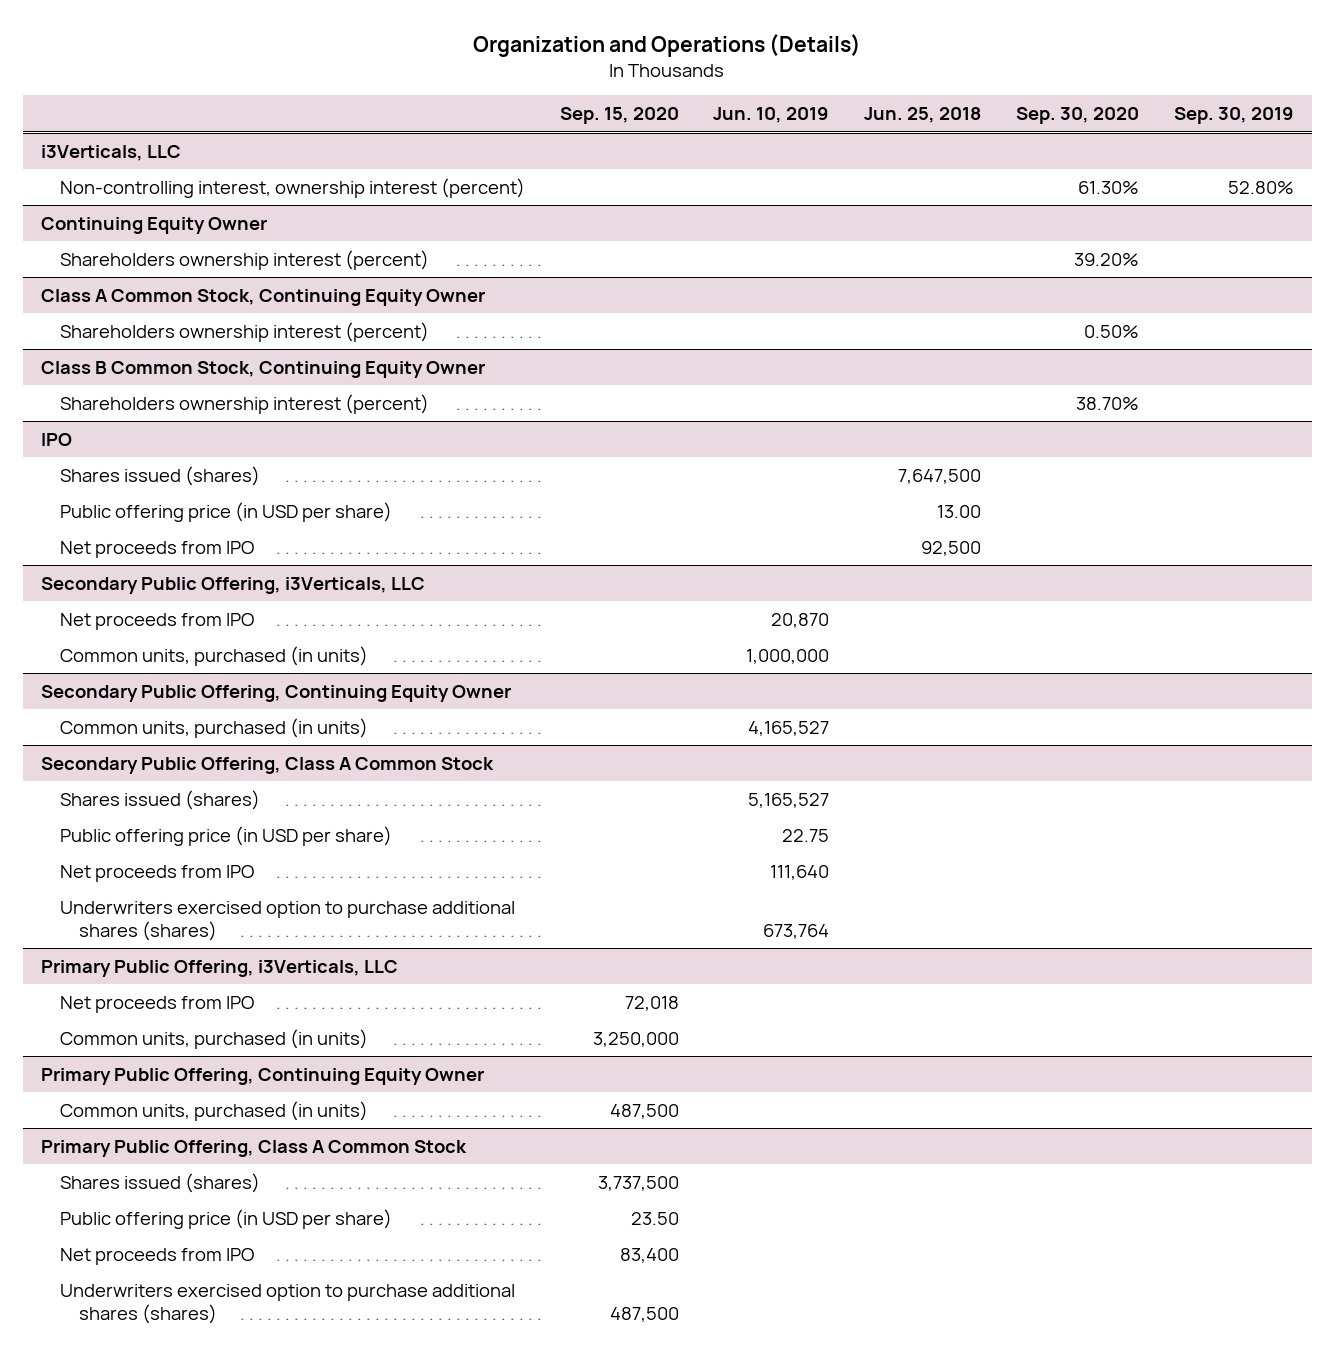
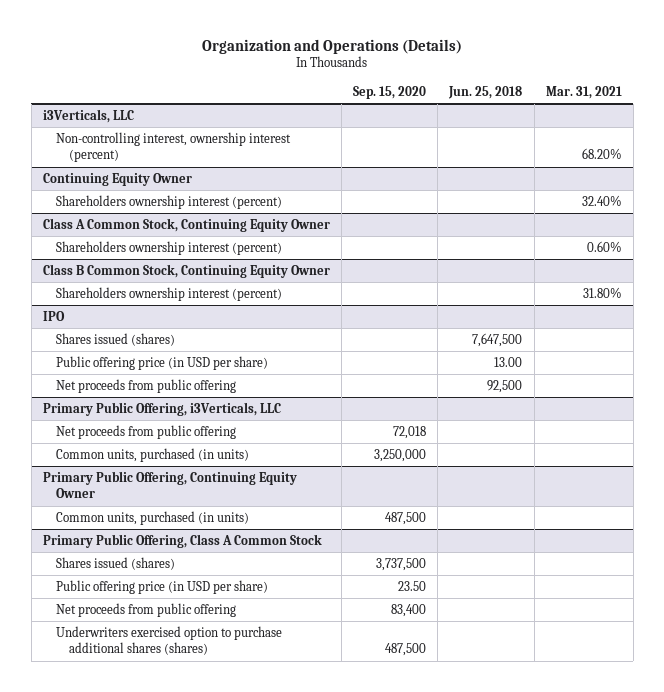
[713,107,830,124] Jun. 10, 2019 -> none
[1016,107,1140,125] Sep. 30, 2020 -> none
[1174,107,1295,125] Sep. 30, 2019 -> none
none -> [545,85,622,99] Mar. 31, 2021
[40,576,425,594] Secondary Public Offering, i3Verticals, LLC -> none
[59,612,254,630] Net proceeds from IPO -> none
[59,645,368,666] Common units, purchased (in units) -> none
[40,684,511,702] Secondary Public Offering, Continuing Equity Owner -> none
[59,717,368,738] Common units, purchased (in units) -> none
[40,756,494,774] Secondary Public Offering, Class A Common Stock -> none
[59,789,260,810] Shares issued (shares) -> none
[59,825,392,846] Public offering price (in USD per share) -> none
[59,864,254,882] Net proceeds from IPO -> none
[59,900,515,942] Underwriters exercised option to purchase additional shares (shares) -> none
[59,540,254,558] Net proceeds from IPO -> [56,378,237,393] Net proceeds from public offering
[59,995,254,1013] Net proceeds from IPO -> [56,424,237,439] Net proceeds from public offering
[59,1247,254,1265] Net proceeds from IPO -> [56,602,237,617] Net proceeds from public offering

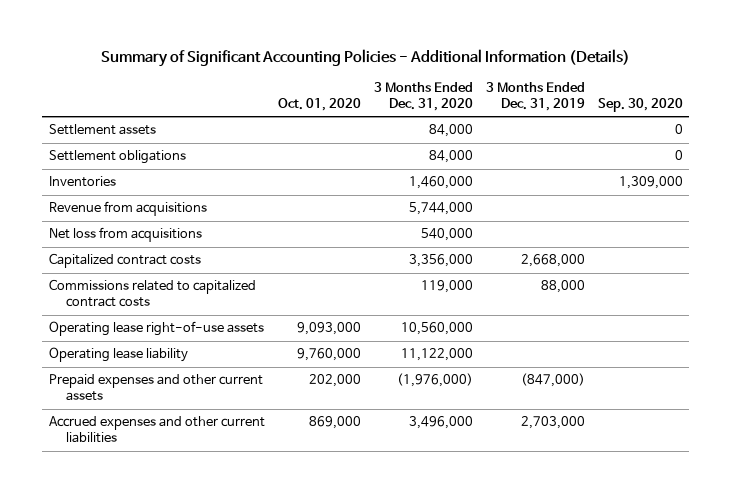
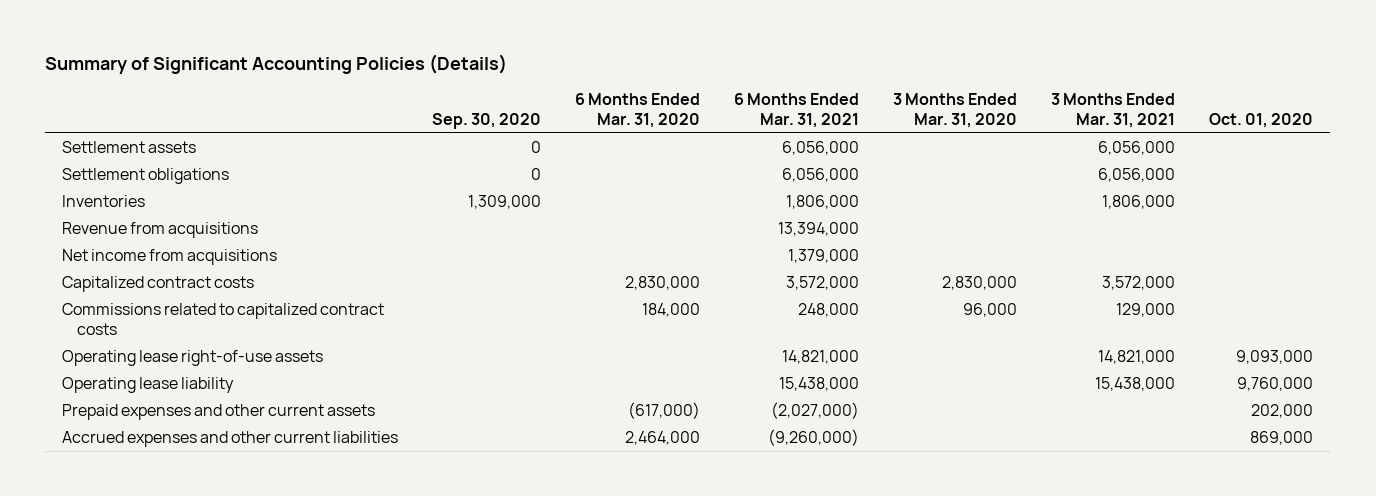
[100,49,630,68] Summary of Significant Accounting Policies - Additional Information (Details) -> [45,53,508,74] Summary of Significant Accounting Policies (Details)
[373,82,473,112] 3 Months Ended Dec. 31, 2020 -> none
[485,82,585,112] 3 Months Ended Dec. 31, 2019 -> none
none -> [575,93,701,128] 6 Months Ended Mar. 31, 2020
none -> [734,93,860,128] 6 Months Ended Mar. 31, 2021
none -> [893,93,1018,128] 3 Months Ended Mar. 31, 2020
none -> [1051,93,1176,128] 3 Months Ended Mar. 31, 2021
[48,227,202,243] Net loss from acquisitions -> [62,249,278,266] Net income from acquisitions

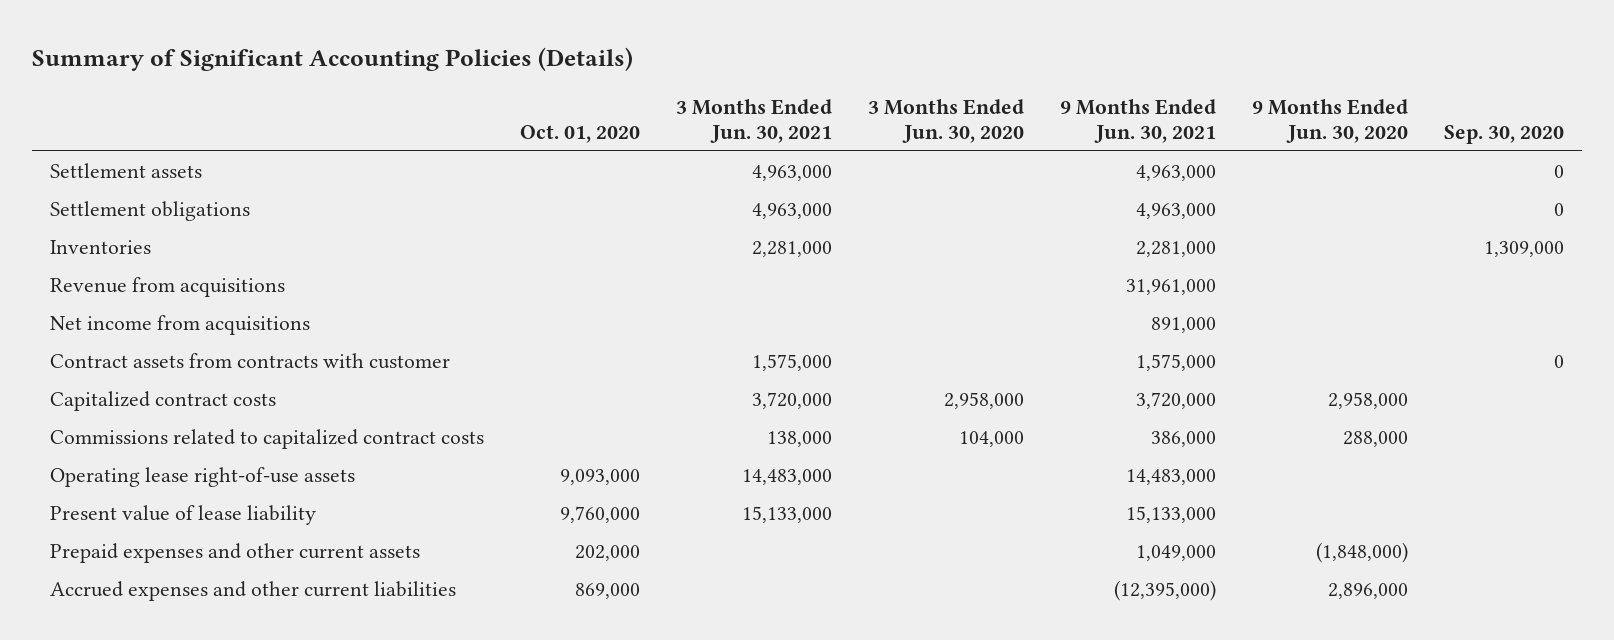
[575,93,701,128] 6 Months Ended Mar. 31, 2020 -> none
[734,93,860,128] 6 Months Ended Mar. 31, 2021 -> none
[893,93,1018,128] 3 Months Ended Mar. 31, 2020 -> none
[1051,93,1176,128] 3 Months Ended Mar. 31, 2021 -> none
none -> [676,98,833,143] 3 Months Ended Jun. 30, 2021
none -> [868,98,1025,143] 3 Months Ended Jun. 30, 2020
none -> [1060,98,1217,143] 9 Months Ended Jun. 30, 2021
none -> [1252,98,1409,143] 9 Months Ended Jun. 30, 2020
none -> [50,352,451,369] Contract assets from contracts with customer
[62,377,235,394] Operating lease liability -> [50,504,317,525] Present value of lease liability

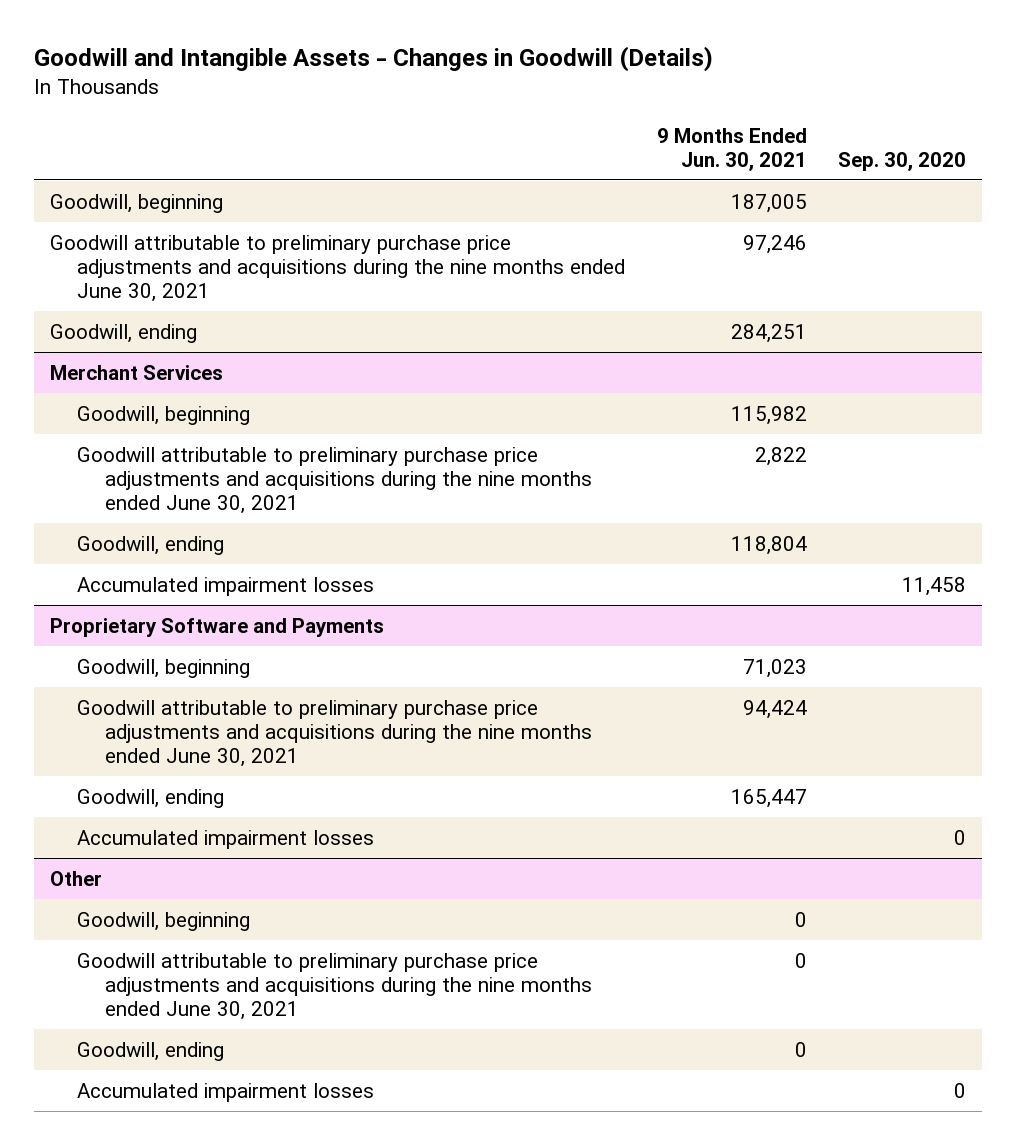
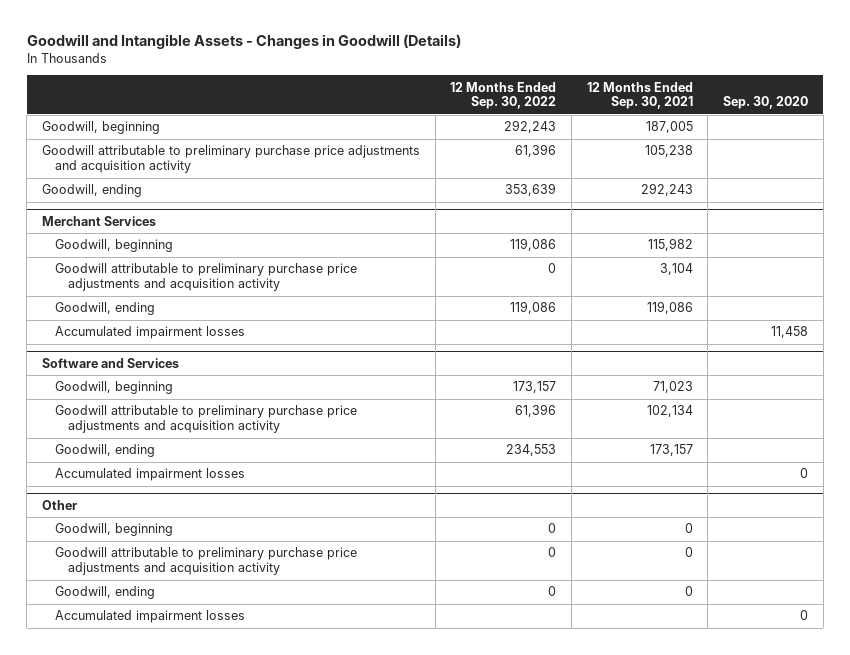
[656,127,807,172] 9 Months Ended Jun. 30, 2021 -> none
none -> [450,81,557,110] 12 Months Ended Sep. 30, 2022
none -> [586,81,693,110] 12 Months Ended Sep. 30, 2021
[49,234,626,303] Goodwill attributable to preliminary purchase price adjustments and acquisitions during the nine months ended June 30, 2021 -> [42,145,421,174] Goodwill attributable to preliminary purchase price adjustments and acquisition activity
[77,446,592,515] Goodwill attributable to preliminary purchase price adjustments and acquisitions during the nine months ended June 30, 2021 -> [54,263,357,292] Goodwill attributable to preliminary purchase price adjustments and acquisition activity
[49,617,384,637] Proprietary Software and Payments -> none
[77,658,251,678] Goodwill, beginning -> none
[77,699,592,768] Goodwill attributable to preliminary purchase price adjustments and acquisitions during the nine months ended June 30, 2021 -> none
[77,788,225,808] Goodwill, ending -> none
[77,829,375,849] Accumulated impairment losses -> none
none -> [42,357,180,368] Software and Services
none -> [54,381,173,395] Goodwill, beginning
none -> [54,405,357,434] Goodwill attributable to preliminary purchase price adjustments and acquisition activity
none -> [54,444,155,458] Goodwill, ending
none -> [54,468,245,482] Accumulated impairment losses
[77,952,592,1021] Goodwill attributable to preliminary purchase price adjustments and acquisitions during the nine months ended June 30, 2021 -> [54,547,357,576] Goodwill attributable to preliminary purchase price adjustments and acquisition activity

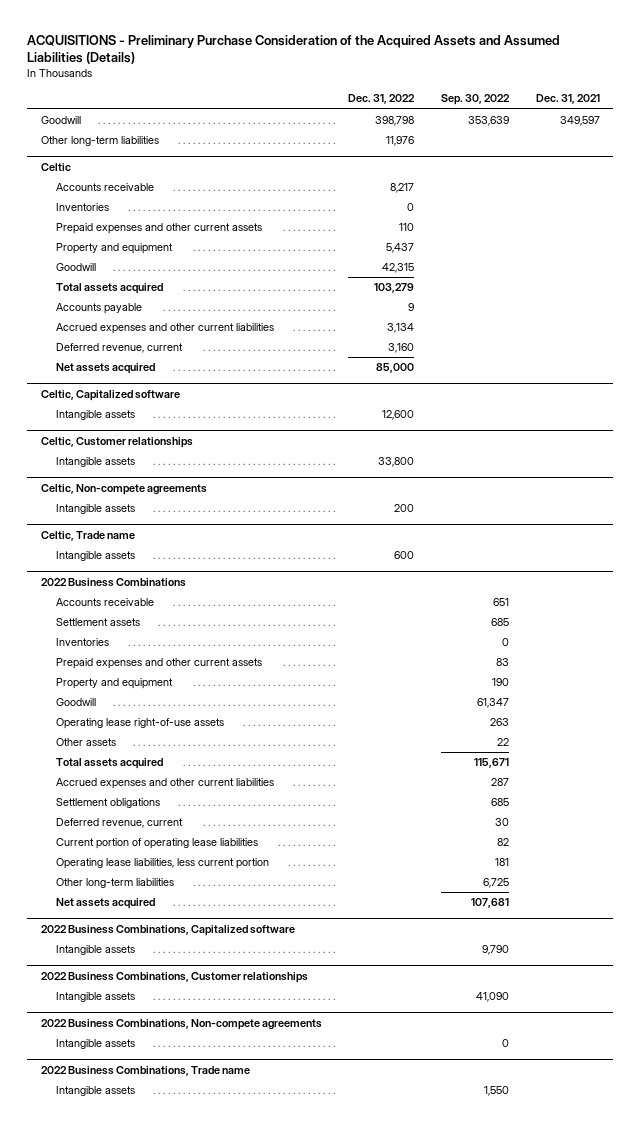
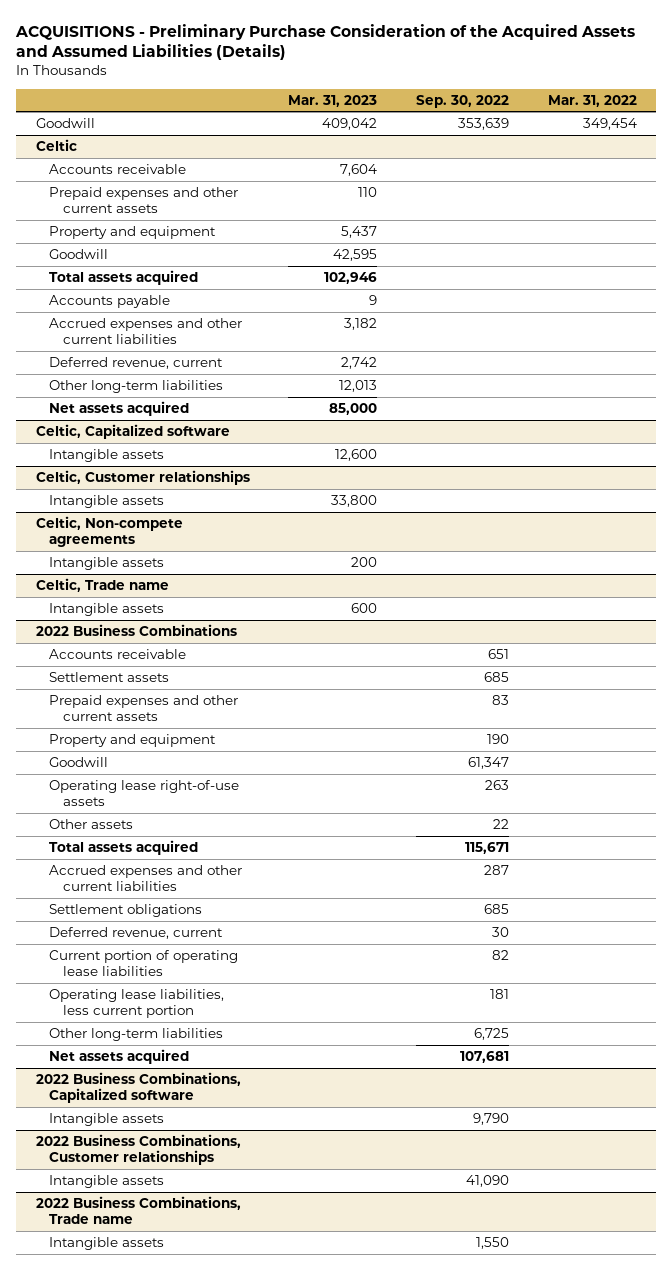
[348,94,416,105] Dec. 31, 2022 -> none
[535,94,600,105] Dec. 31, 2021 -> none
none -> [288,94,378,107] Mar. 31, 2023
none -> [547,94,637,107] Mar. 31, 2022
[40,136,159,147] Other long-term liabilities -> none
[55,203,109,212] Inventories -> none
none -> [49,379,224,393] Other long-term liabilities
[55,638,109,647] Inventories -> none
[40,1019,322,1031] 2022 Business Combinations, Non-compete agreements -> none
[55,1039,135,1050] Intangible assets -> none

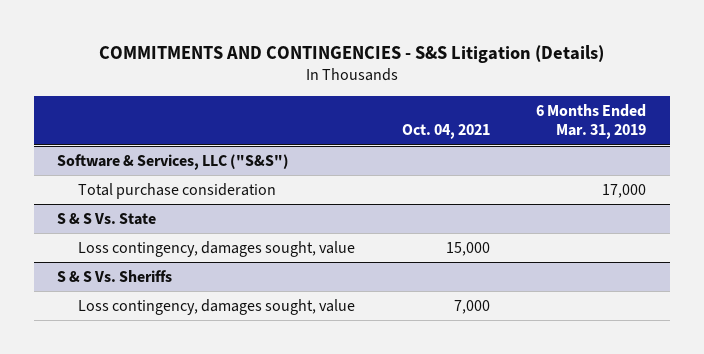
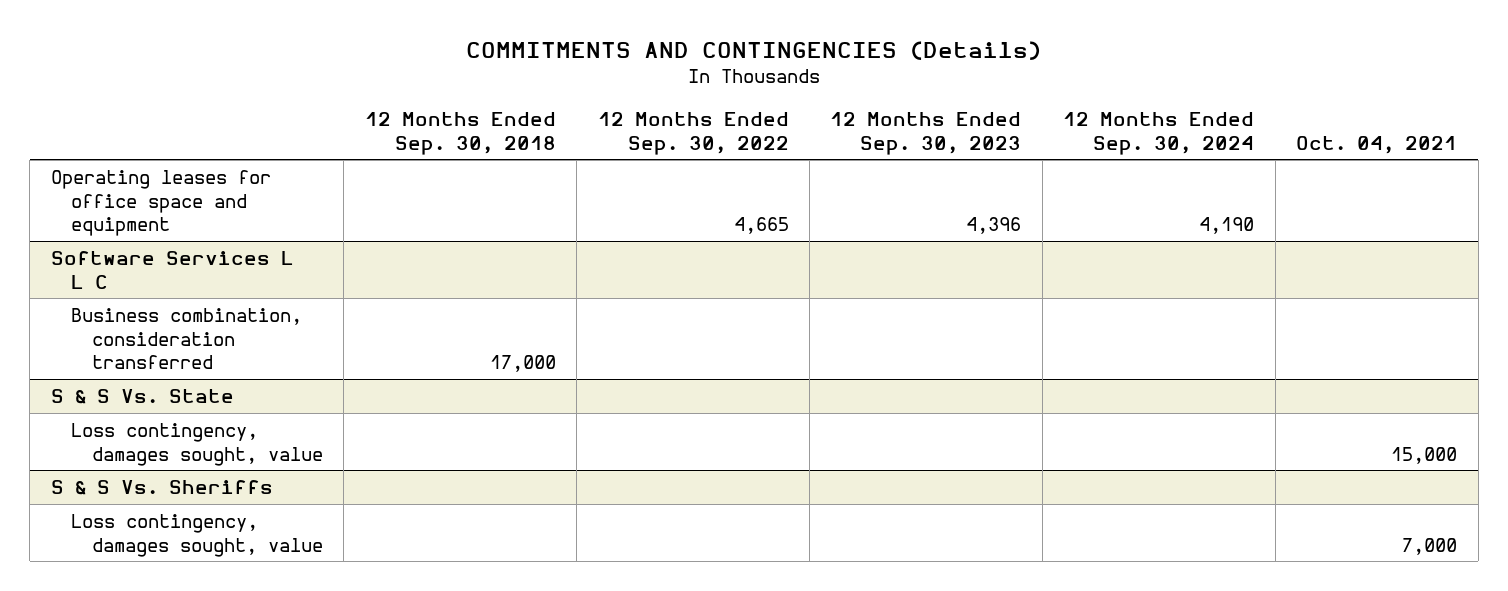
[98,44,604,63] COMMITMENTS AND CONTINGENCIES - S&S Litigation (Details) -> [465,41,1041,61] COMMITMENTS AND CONTINGENCIES (Details)
[536,104,647,140] 6 Months Ended Mar. 31, 2019 -> none
none -> [364,111,556,155] 12 Months Ended Sep. 30, 2018
none -> [597,111,789,155] 12 Months Ended Sep. 30, 2022
none -> [830,111,1022,155] 12 Months Ended Sep. 30, 2023
none -> [1063,111,1255,155] 12 Months Ended Sep. 30, 2024
none -> [50,169,271,237] Operating leases for office space and equipment
[57,153,290,170] Software & Services, LLC ("S&S") -> [50,250,294,289] Software Services L L C
[77,182,276,199] Total purchase consideration -> [71,307,303,370] Business combination, consideration transferred

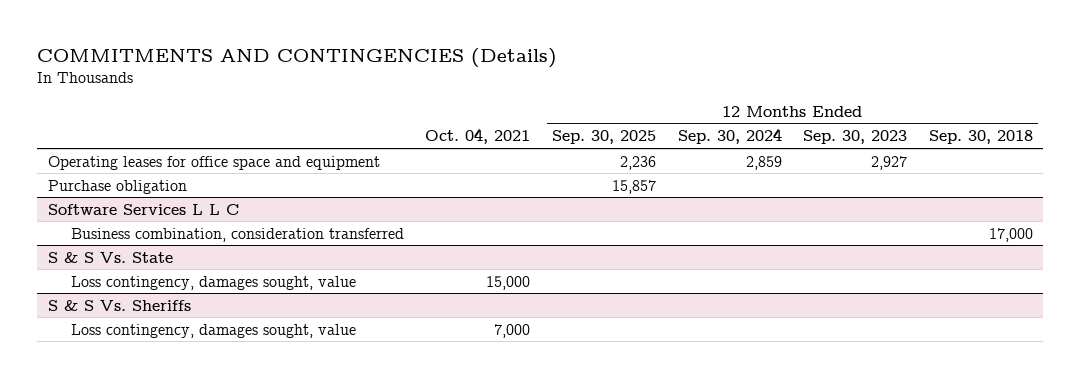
[597,111,789,155] 12 Months Ended Sep. 30, 2022 -> none
none -> [551,130,656,145] Sep. 30, 2025
[966,217,1022,235] 4,396 -> [871,155,908,170] 2,927
[1199,217,1255,235] 4,190 -> [745,155,782,170] 2,859
none -> [47,179,187,194] Purchase obligation

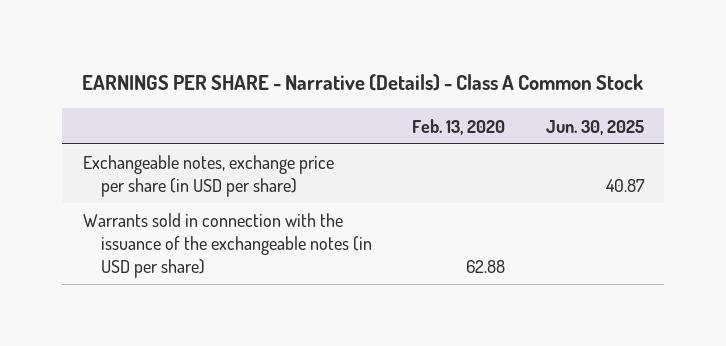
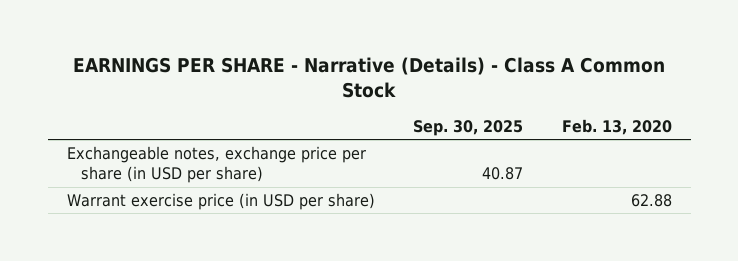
[545,119,644,135] Jun. 30, 2025 -> none
none -> [413,119,524,136] Sep. 30, 2025
[82,213,372,278] Warrants sold in connection with the issuance of the exchangeable notes (in USD per share) -> [66,192,375,210] Warrant exercise price (in USD per share)

